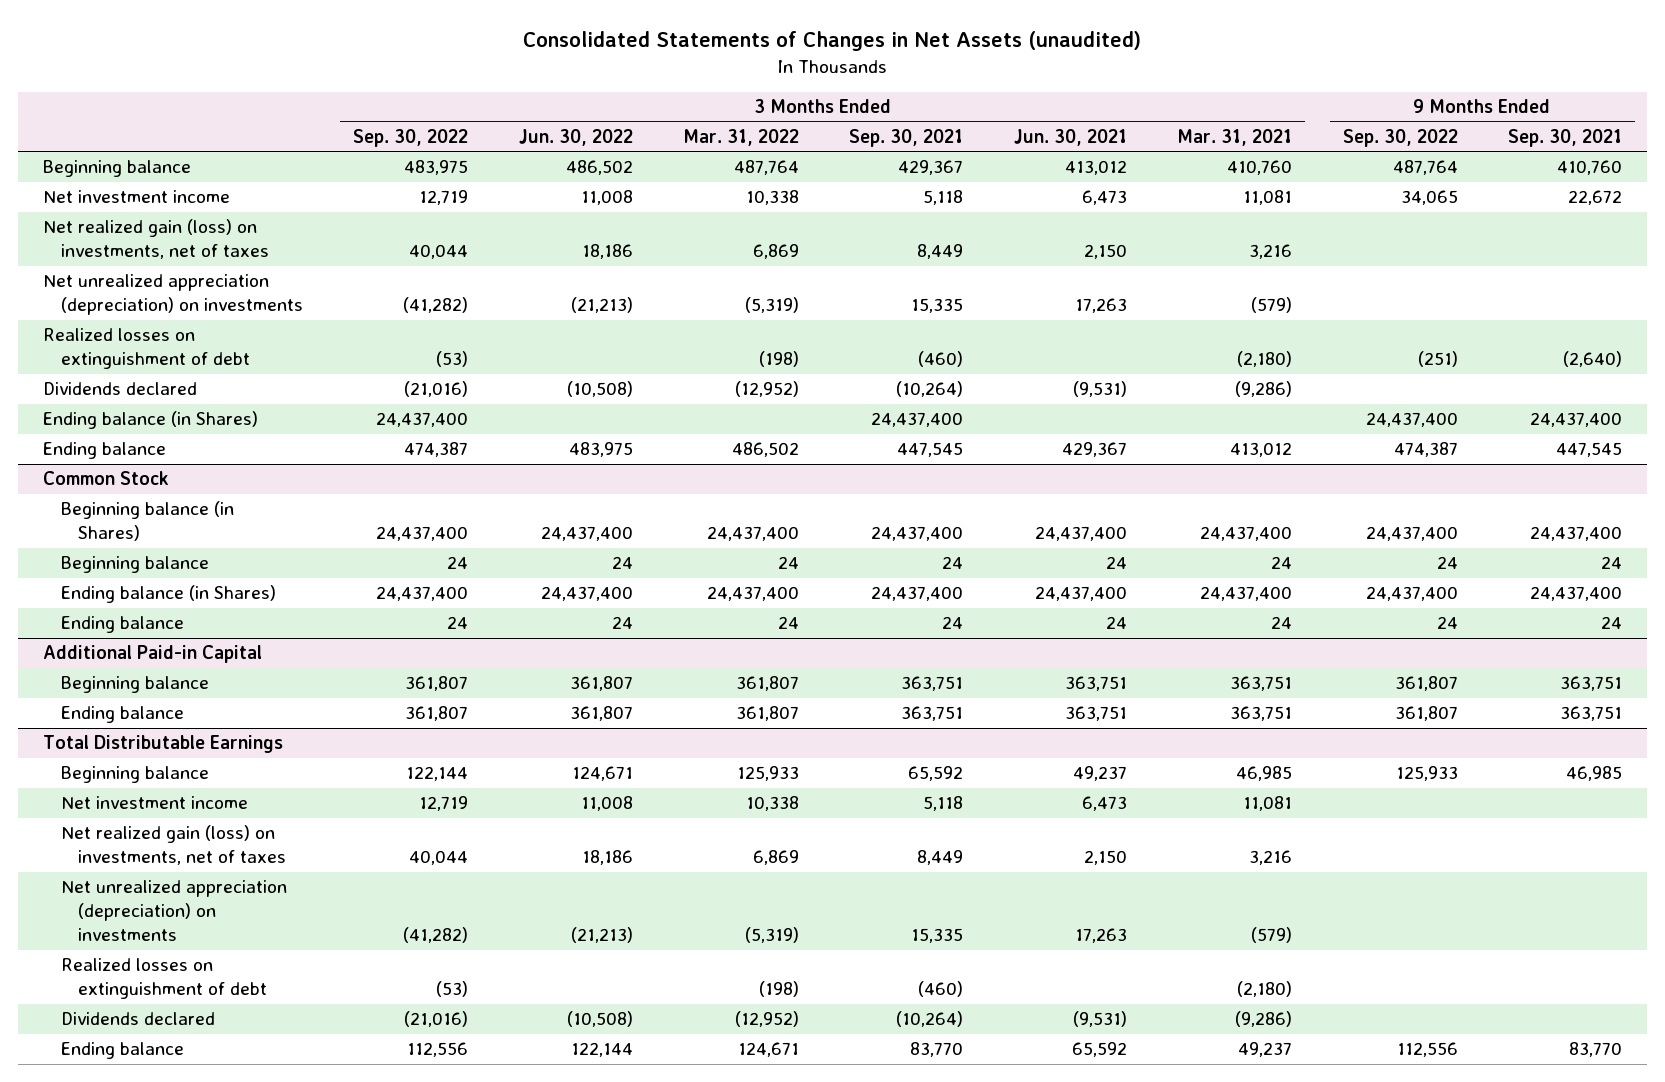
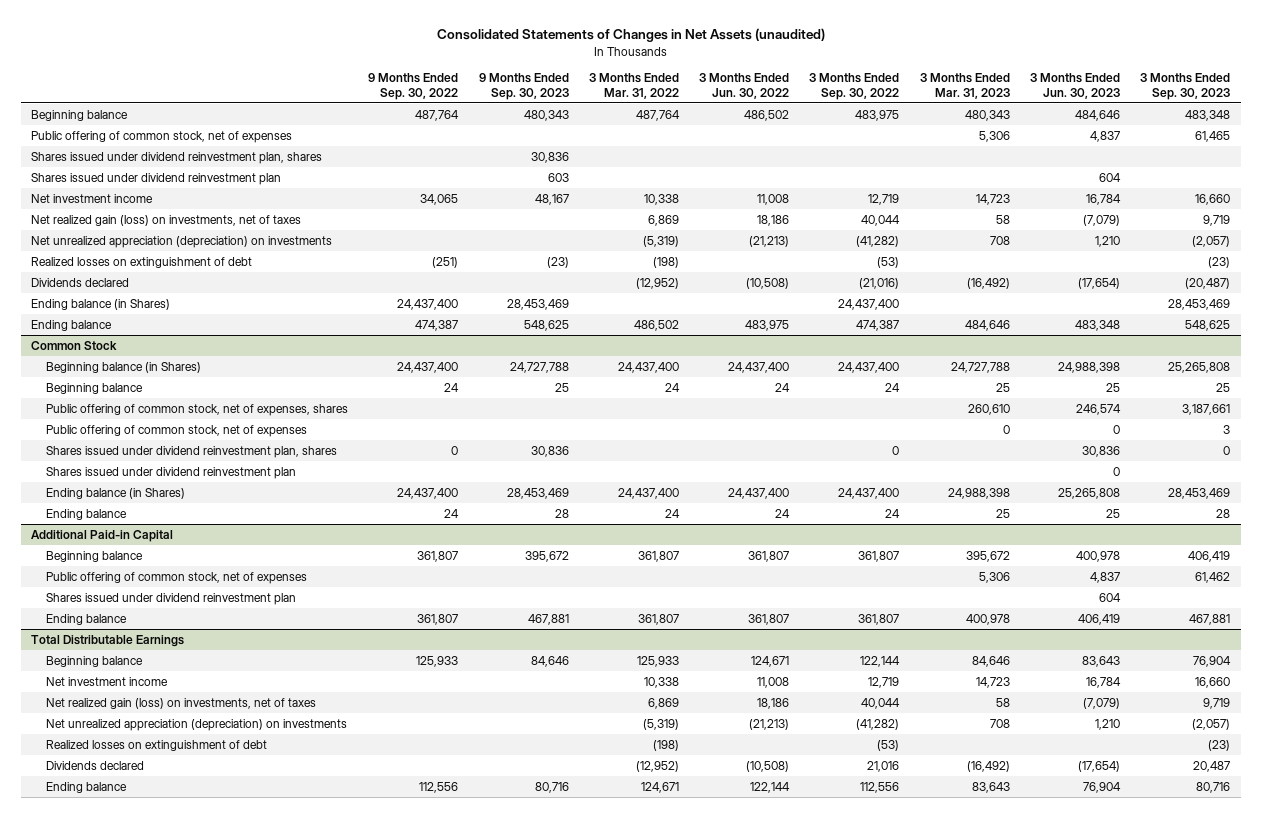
[849,128,964,147] Sep. 30, 2021 -> none
[1013,128,1127,146] Jun. 30, 2021 -> none
[1177,128,1293,146] Mar. 31, 2021 -> none
[1507,128,1622,147] Sep. 30, 2021 -> none
none -> [478,73,569,100] 9 Months Ended Sep. 30, 2023
none -> [919,73,1010,99] 3 Months Ended Mar. 31, 2023
none -> [1030,73,1121,99] 3 Months Ended Jun. 30, 2023
none -> [1140,73,1231,100] 3 Months Ended Sep. 30, 2023
none -> [31,130,293,143] Public offering of common stock, net of expenses
none -> [31,151,323,164] Shares issued under dividend reinvestment plan, shares
none -> [31,172,282,185] Shares issued under dividend reinvestment plan
none -> [45,403,348,416] Public offering of common stock, net of expenses, shares
none -> [45,424,307,437] Public offering of common stock, net of expenses
none -> [45,445,337,458] Shares issued under dividend reinvestment plan, shares
none -> [45,466,296,479] Shares issued under dividend reinvestment plan
none -> [45,571,307,584] Public offering of common stock, net of expenses
none -> [45,592,296,605] Shares issued under dividend reinvestment plan
[404,1011,469,1028] (21,016) -> [867,760,900,772] 21,016

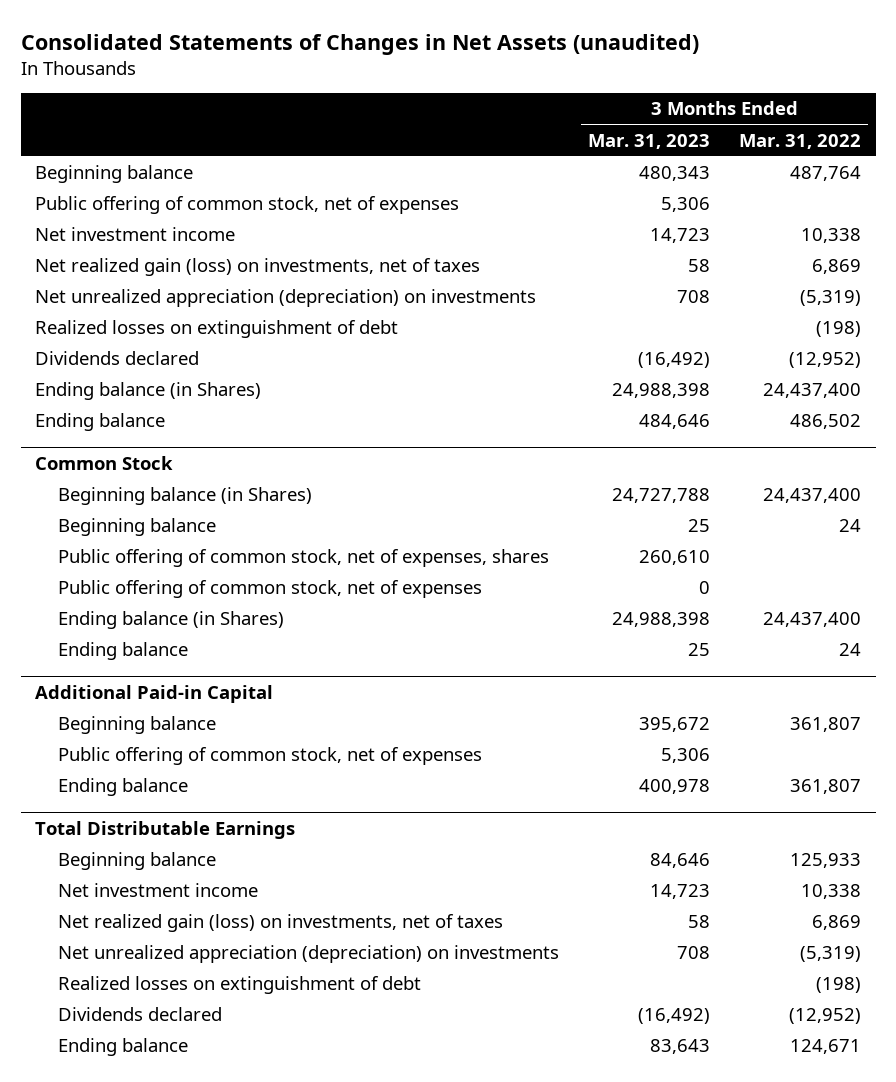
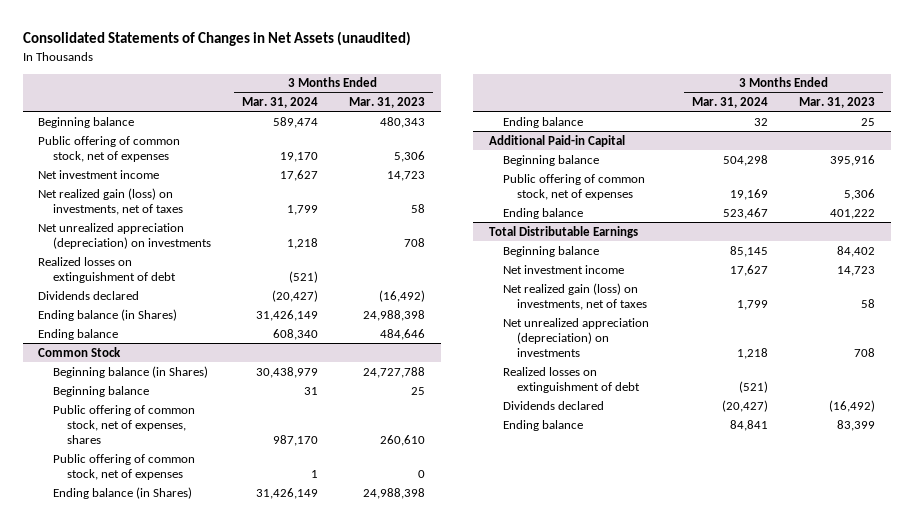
[739,133,862,149] Mar. 31, 2022 -> none
none -> [241,97,318,109] Mar. 31, 2024
[639,717,711,733] 395,672 -> [830,154,876,166] 395,916
[639,779,711,795] 400,978 -> [830,208,876,219] 401,222
[650,853,711,869] 84,646 -> [837,245,876,257] 84,402
[650,1039,711,1055] 83,643 -> [837,419,876,431] 83,399

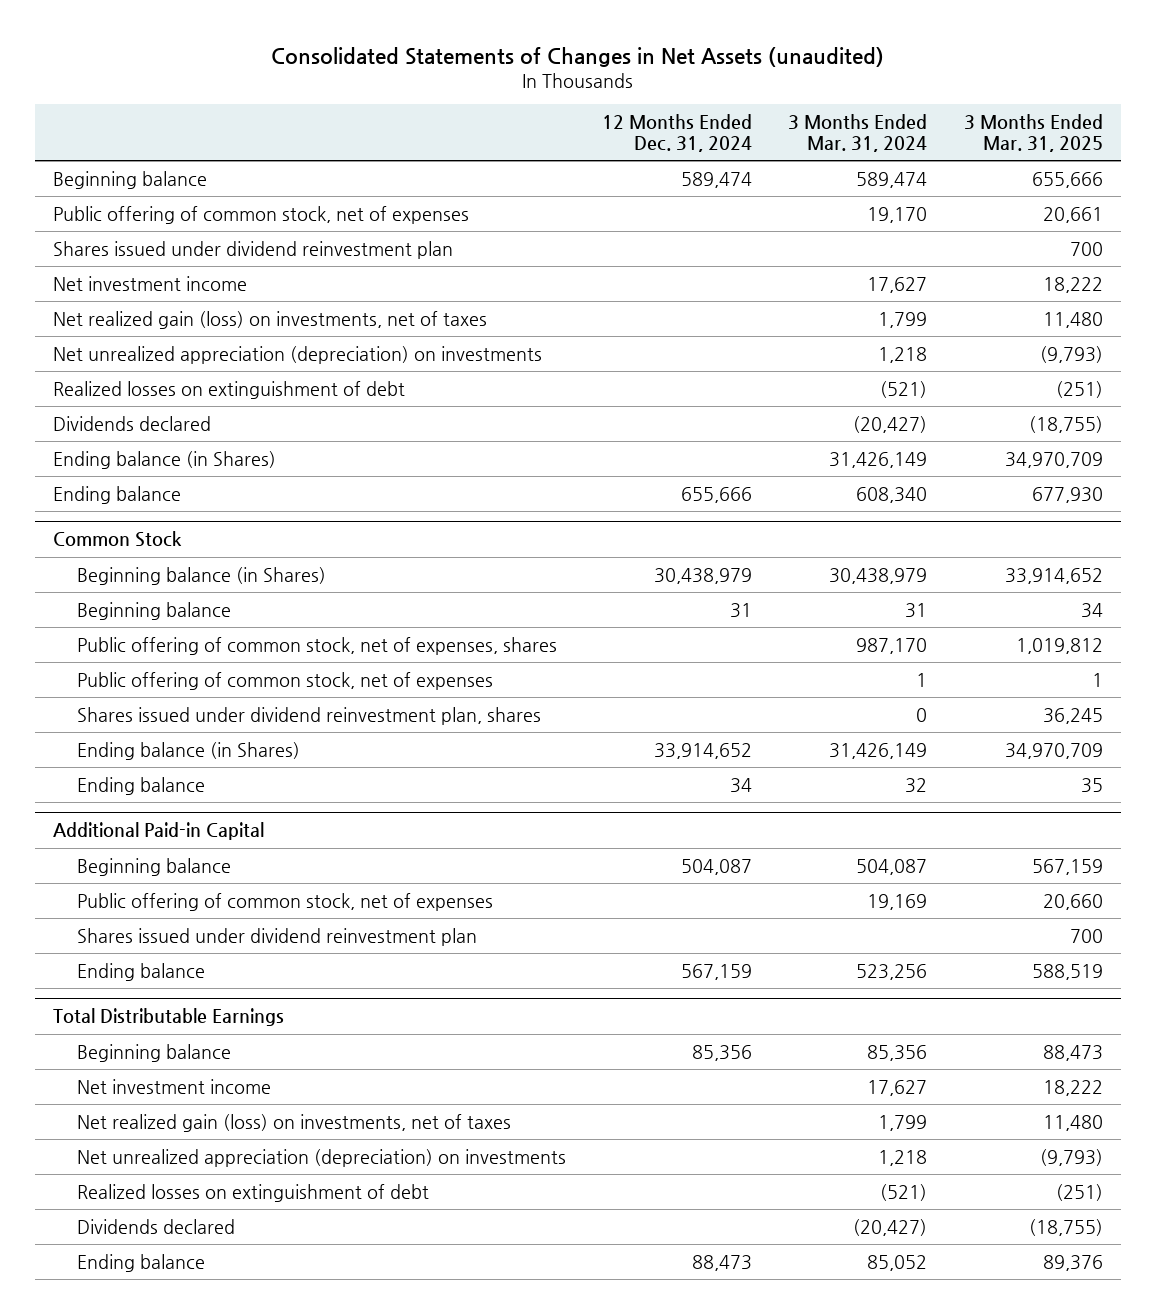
[348,97,425,109] Mar. 31, 2023 -> none
none -> [602,113,753,152] 12 Months Ended Dec. 31, 2024
none -> [963,113,1103,152] 3 Months Ended Mar. 31, 2025
none -> [53,240,454,259] Shares issued under dividend reinvestment plan
none -> [77,706,542,725] Shares issued under dividend reinvestment plan, shares
[723,154,769,166] 504,298 -> [856,858,928,875] 504,087
none -> [77,927,478,946] Shares issued under dividend reinvestment plan
[723,207,769,219] 523,467 -> [856,963,928,980] 523,256
[730,245,769,257] 85,145 -> [867,1044,928,1061] 85,356
[730,419,769,431] 84,841 -> [867,1254,928,1271] 85,052

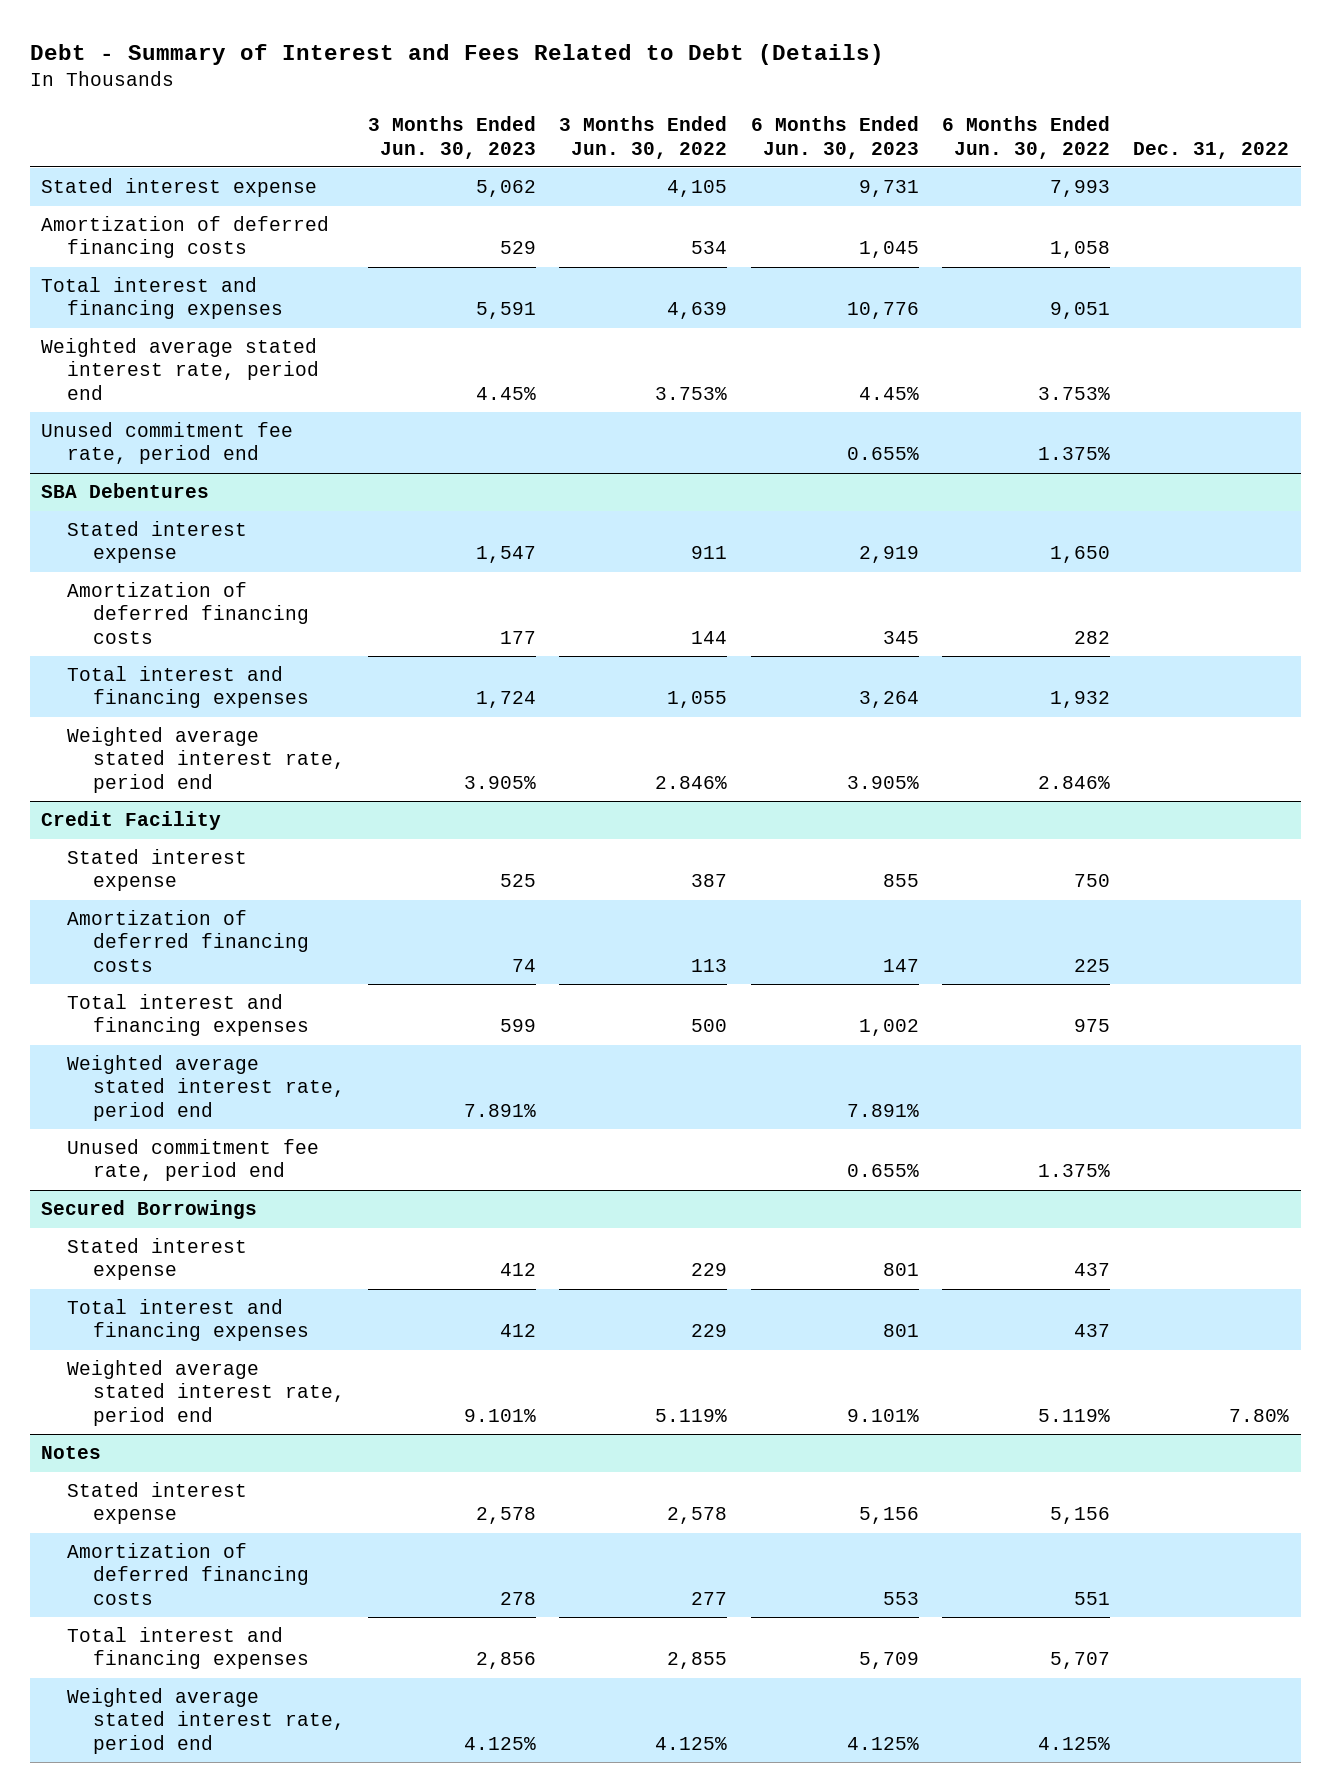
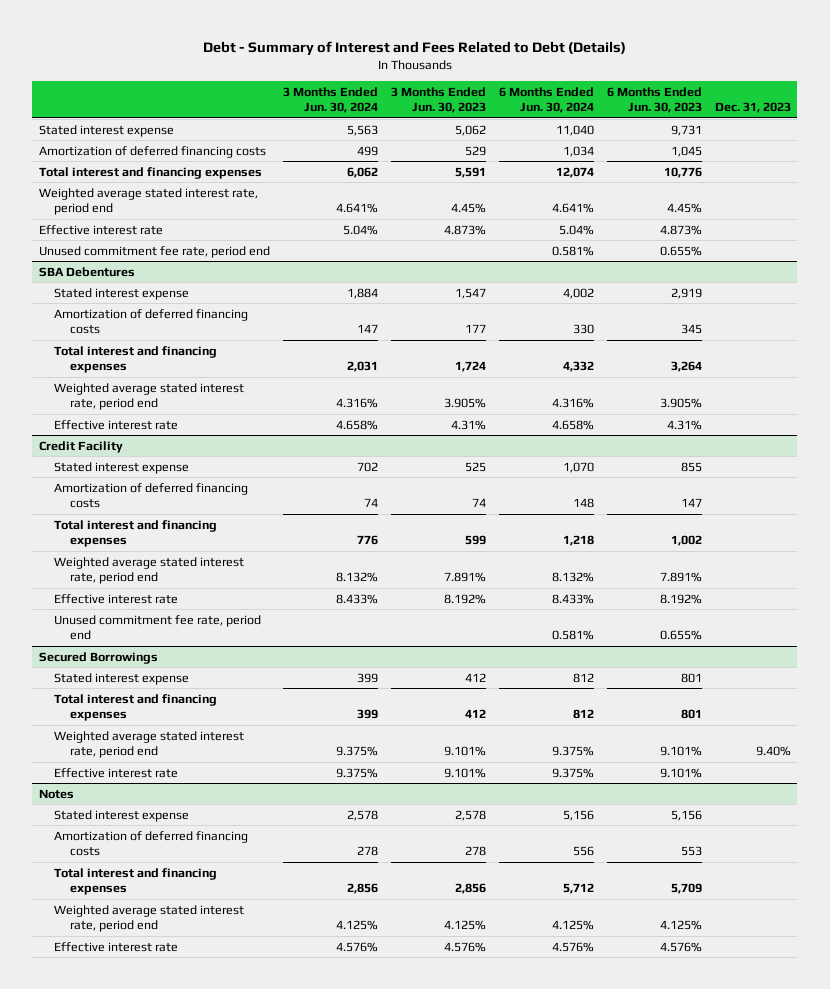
[559,116,728,159] 3 Months Ended Jun. 30, 2022 -> none
[941,116,1110,159] 6 Months Ended Jun. 30, 2022 -> none
[1133,141,1290,159] Dec. 31, 2022 -> none
none -> [282,87,378,114] 3 Months Ended Jun. 30, 2024
none -> [498,87,594,114] 6 Months Ended Jun. 30, 2024
none -> [714,102,791,114] Dec. 31, 2023
none -> [38,224,163,235] Effective interest rate
none -> [54,419,179,430] Effective interest rate
none -> [54,593,179,604] Effective interest rate
none -> [54,767,179,778] Effective interest rate
none -> [54,941,179,952] Effective interest rate

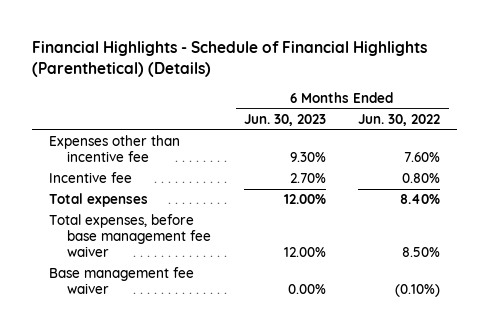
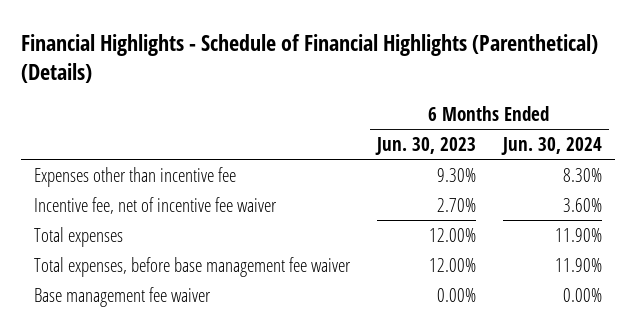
[358,113,441,126] Jun. 30, 2022 -> none
none -> [500,137,602,156] Jun. 30, 2024
[48,172,132,184] Incentive fee -> [34,196,278,214] Incentive fee, net of incentive fee waiver

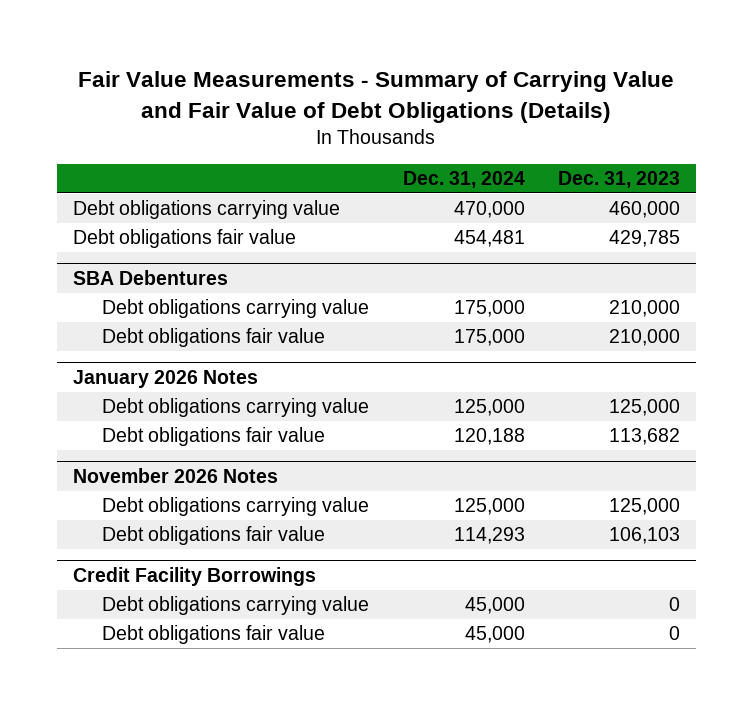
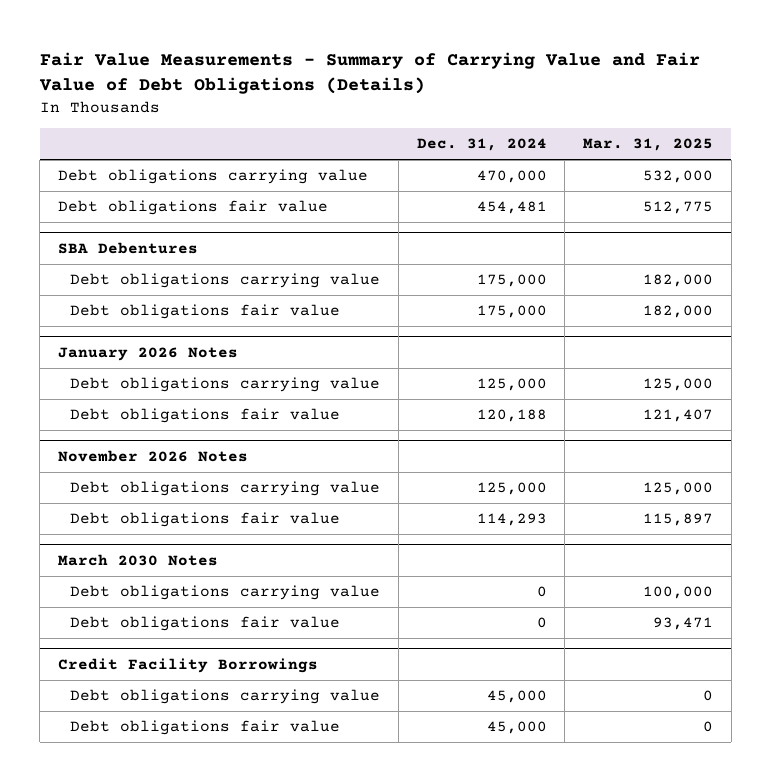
[557,171,680,189] Dec. 31, 2023 -> none
none -> [583,138,714,152] Mar. 31, 2025
none -> [58,553,219,566] March 2030 Notes
none -> [70,585,381,601] Debt obligations carrying value
none -> [70,616,341,632] Debt obligations fair value

